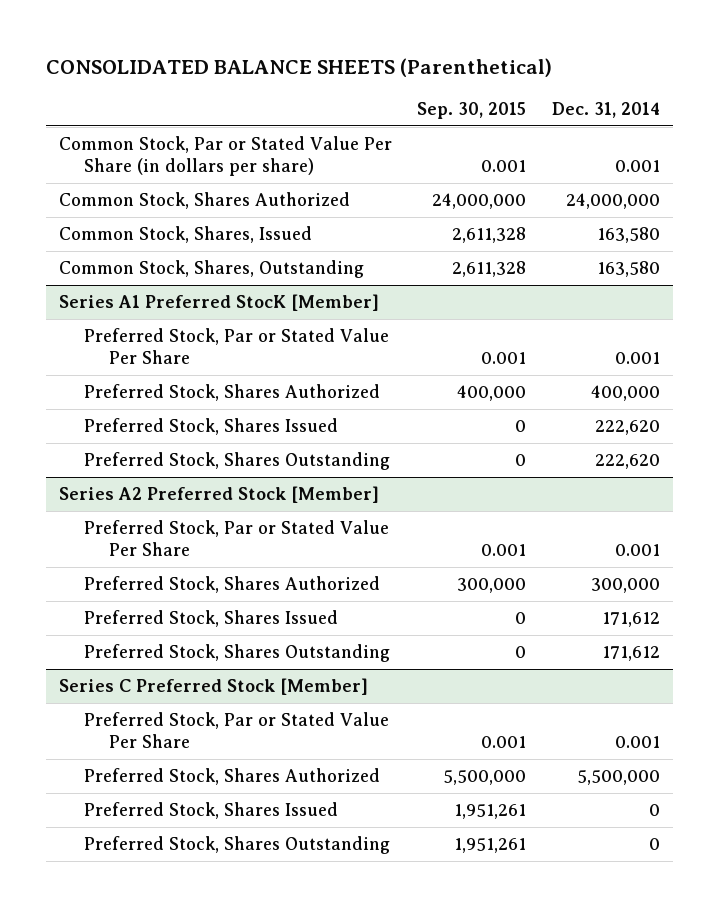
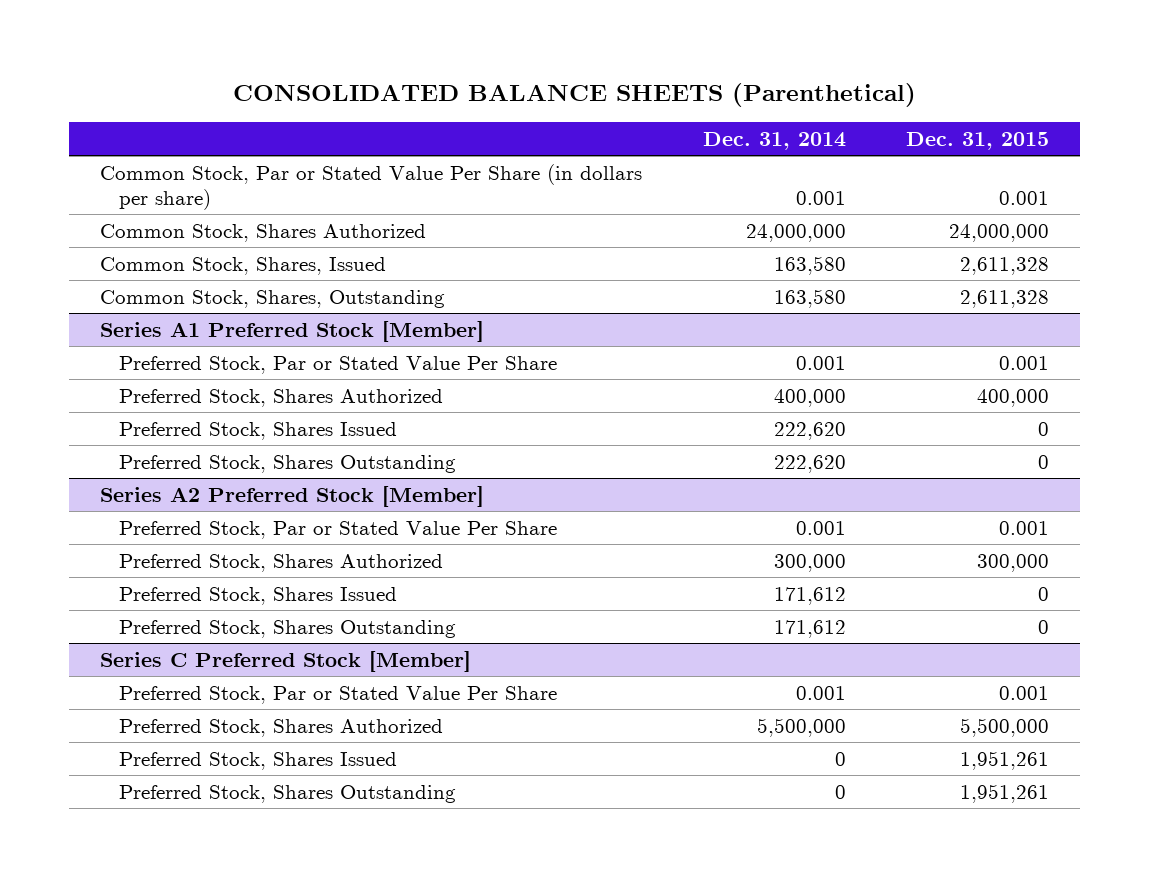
[417,102,527,120] Sep. 30, 2015 -> none
none -> [906,131,1050,150] Dec. 31, 2015
[58,294,379,312] Series A1 Preferred StocK [Member] -> [99,320,484,342] Series A1 Preferred Stock [Member]

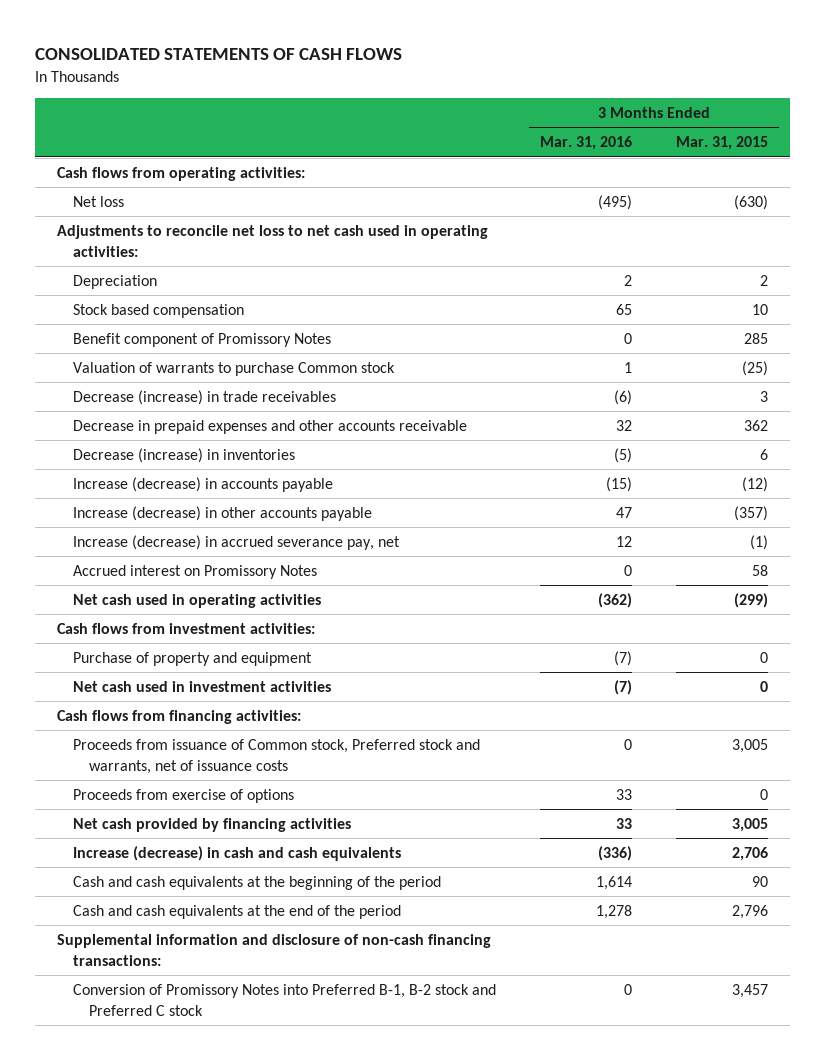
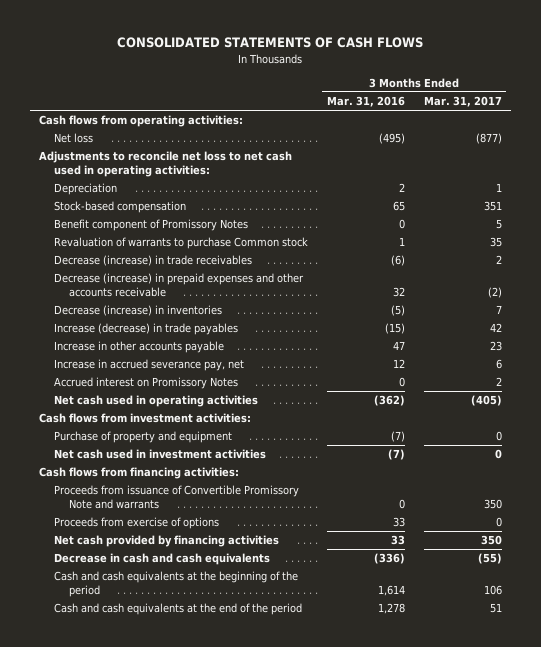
[676,136,769,151] Mar. 31, 2015 -> none
none -> [423,96,502,108] Mar. 31, 2017
[73,303,245,318] Stock based compensation -> [54,201,187,214] Stock-based compensation
[73,361,396,376] Valuation of warrants to purchase Common stock -> [54,237,309,250] Revaluation of warrants to purchase Common stock
[73,419,468,434] Decrease in prepaid expenses and other accounts receivable -> [54,273,305,298] Decrease (increase) in prepaid expenses and other accounts receivable
[73,476,334,492] Increase (decrease) in accounts payable -> none
none -> [54,323,239,336] Increase (decrease) in trade payables
[73,505,373,521] Increase (decrease) in other accounts payable -> [54,341,225,354] Increase in other accounts payable
[73,534,401,550] Increase (decrease) in accrued severance pay, net -> [54,359,245,372] Increase in accrued severance pay, net
[73,738,481,774] Proceeds from issuance of Common stock, Preferred stock and warrants, net of issuance costs -> [54,485,300,510] Proceeds from issuance of Convertible Promissory Note and warrants
[73,845,402,861] Increase (decrease) in cash and cash equivalents -> [54,553,271,566] Decrease in cash and cash equivalents
[57,933,492,966] Supplemental information and disclosure of non-cash financing transactions: -> none
[73,983,497,1016] Conversion of Promissory Notes into Preferred B-1, B-2 stock and Preferred C stock -> none

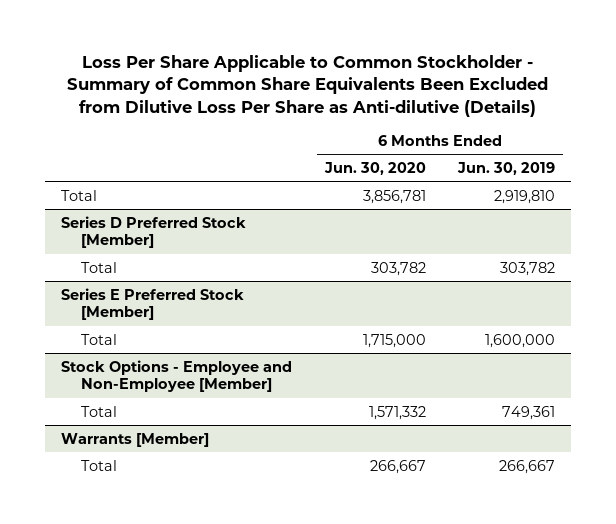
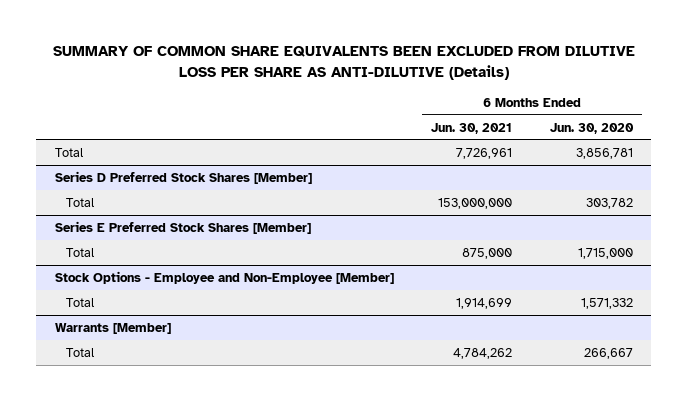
[67,54,549,117] Loss Per Share Applicable to Common Stockholder - Summary of Common Share Equivalents Been Excluded from Dilutive Loss Per Share as Anti-dilutive (Details) -> [52,46,635,81] SUMMARY OF COMMON SHARE EQUIVALENTS BEEN EXCLUDED FROM DILUTIVE LOSS PER SHARE AS ANTI-DILUTIVE (Details)
[456,161,555,175] Jun. 30, 2019 -> none
none -> [431,122,513,134] Jun. 30, 2021
[61,215,247,249] Series D Preferred Stock [Member] -> [54,170,312,184] Series D Preferred Stock Shares [Member]
[61,287,245,321] Series E Preferred Stock [Member] -> [54,220,311,234] Series E Preferred Stock Shares [Member]

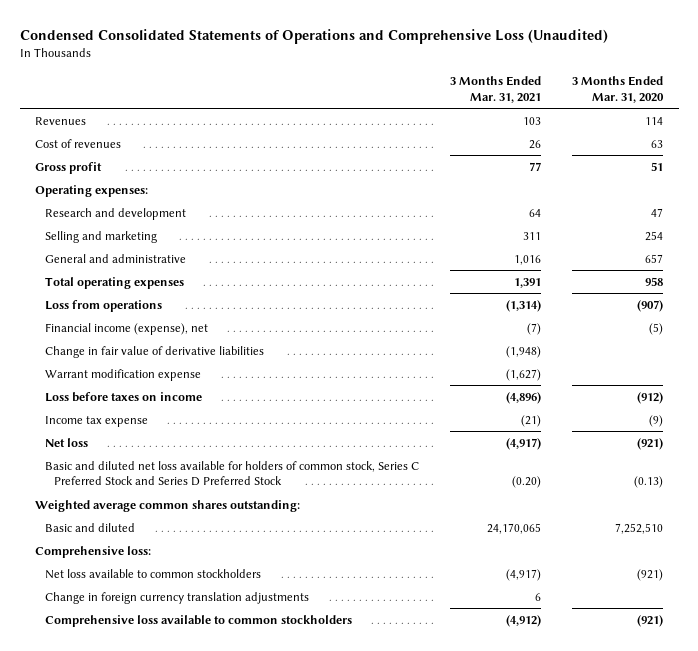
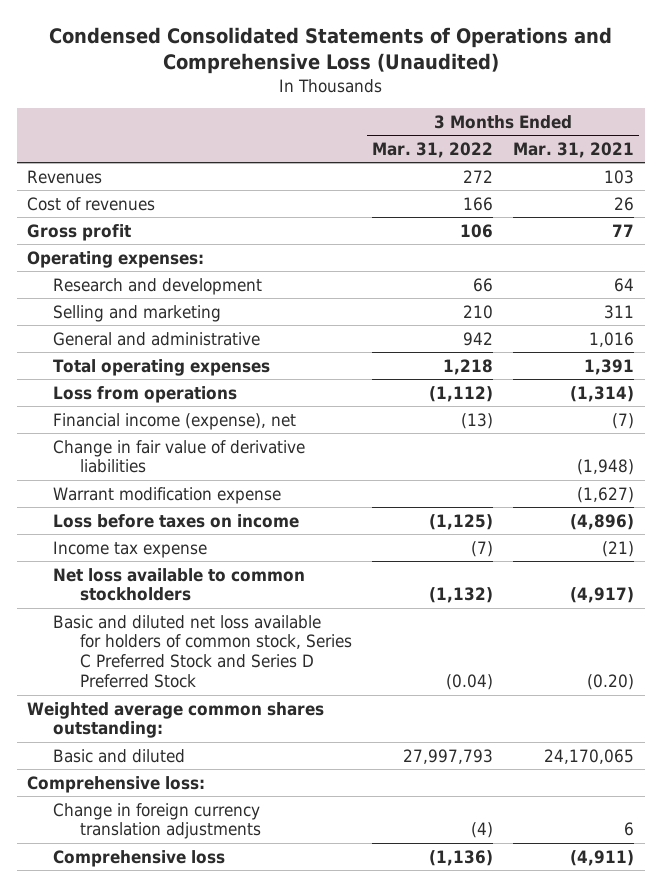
[572,76,665,103] 3 Months Ended Mar. 31, 2020 -> none
none -> [371,141,493,158] Mar. 31, 2022
[44,437,88,447] Net loss -> none
[44,568,261,579] Net loss available to common stockholders -> [53,567,306,602] Net loss available to common stockholders
[44,614,352,627] Comprehensive loss available to common stockholders -> [53,849,226,867] Comprehensive loss
[505,614,541,627] (4,912) -> [570,849,635,866] (4,911)

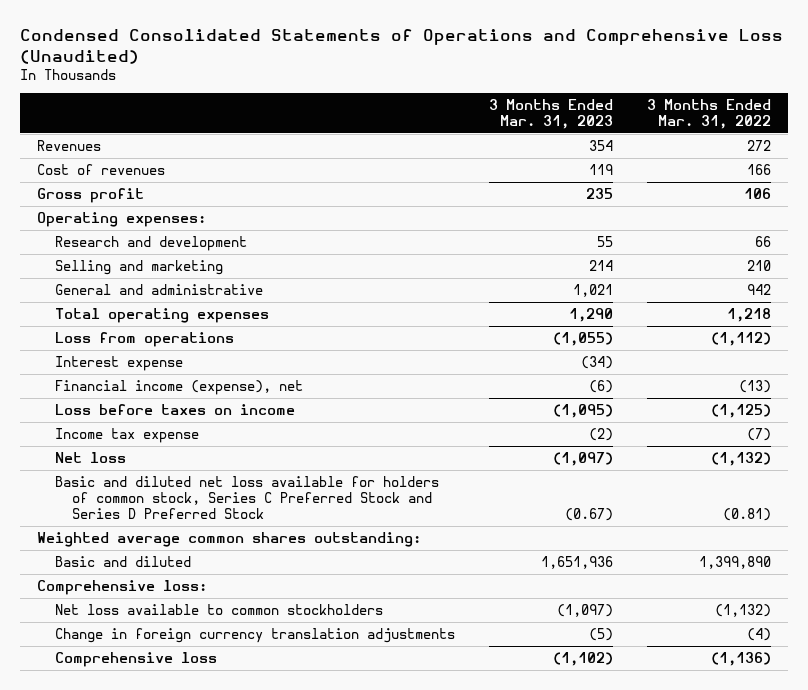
[513,141,635,158] Mar. 31, 2021 -> none
none -> [488,98,613,129] 3 Months Ended Mar. 31, 2023
none -> [54,355,183,371] Interest expense
[53,439,306,474] Change in fair value of derivative liabilities -> none
[53,486,282,504] Warrant modification expense -> none
none -> [54,451,126,463] Net loss
[445,674,493,691] (0.04) -> [722,507,771,521] (0.81)
[402,748,493,764] 27,997,793 -> [698,555,771,569] 1,399,890
[53,567,306,602] Net loss available to common stockholders -> [54,603,383,615] Net loss available to common stockholders

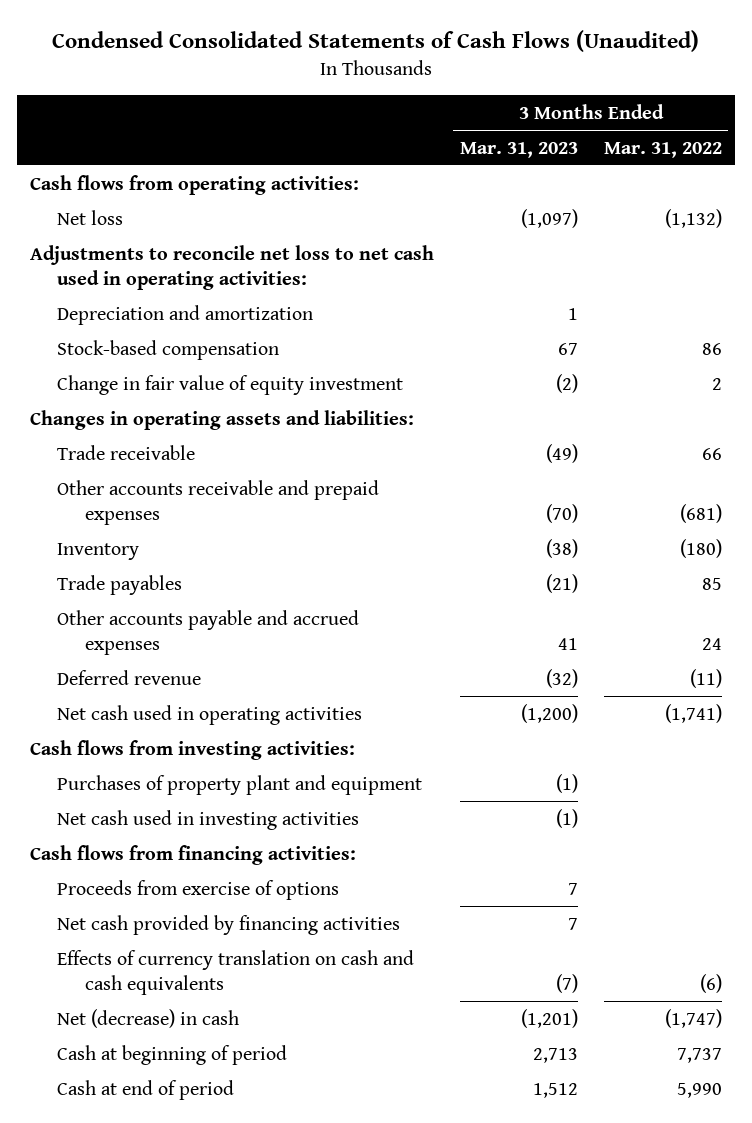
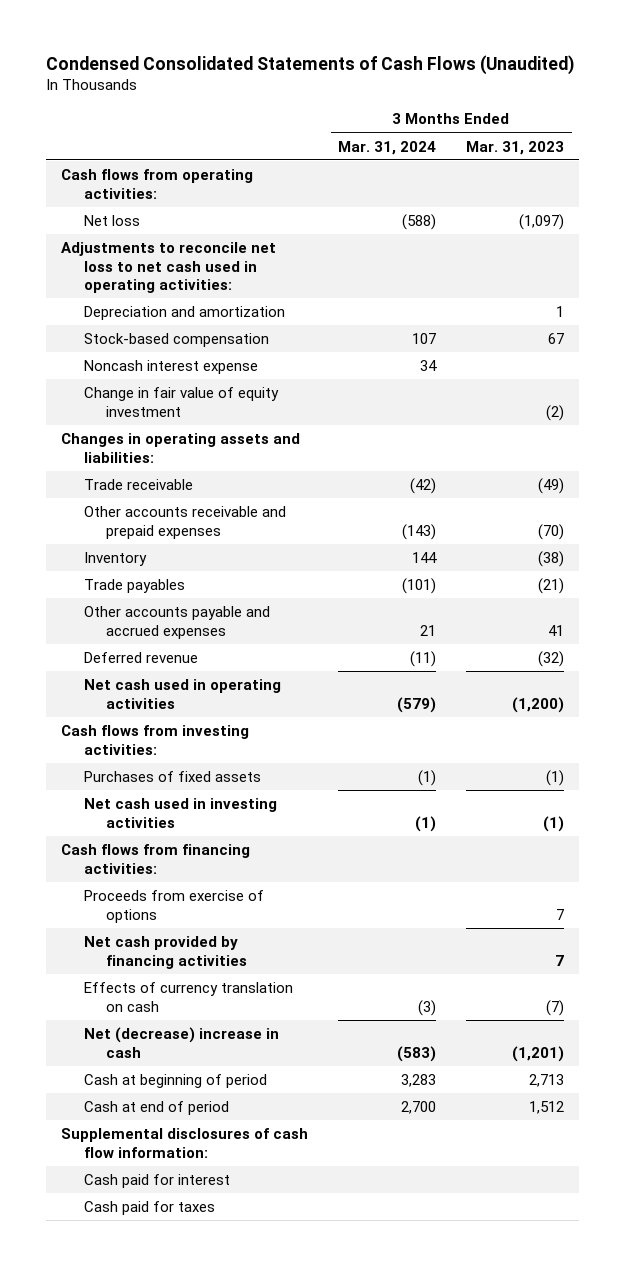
[603,141,722,158] Mar. 31, 2022 -> none
none -> [338,140,437,155] Mar. 31, 2024
none -> [83,360,258,375] Noncash interest expense
[57,774,423,795] Purchases of property plant and equipment -> [83,771,261,783] Purchases of fixed assets
[57,949,415,996] Effects of currency translation on cash and cash equivalents -> [83,982,293,1012] Effects of currency translation on cash
[57,1008,240,1028] Net (decrease) in cash -> [83,1027,279,1058] Net (decrease) increase in cash
none -> [61,1128,309,1158] Supplemental disclosures of cash flow information:
none -> [83,1174,230,1189] Cash paid for interest
none -> [83,1201,215,1216] Cash paid for taxes

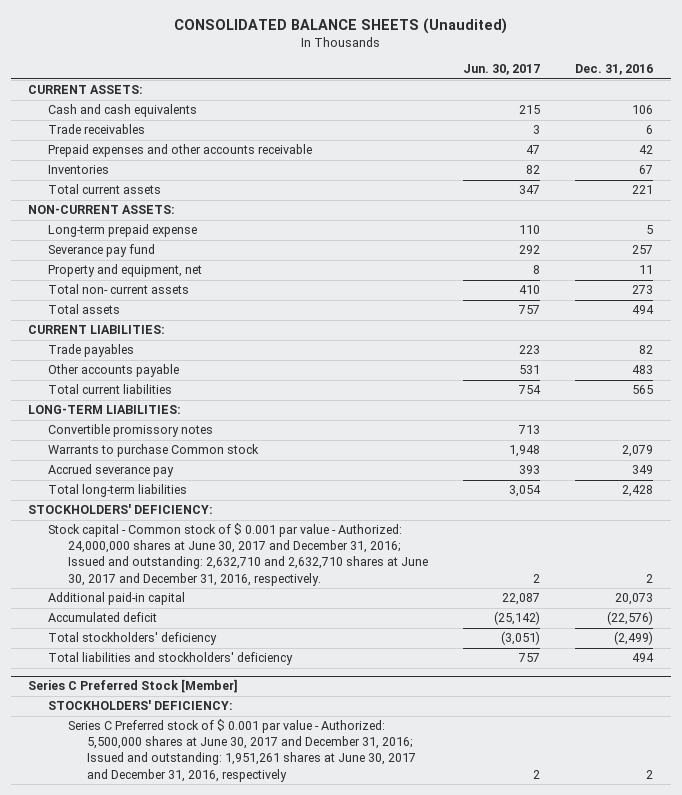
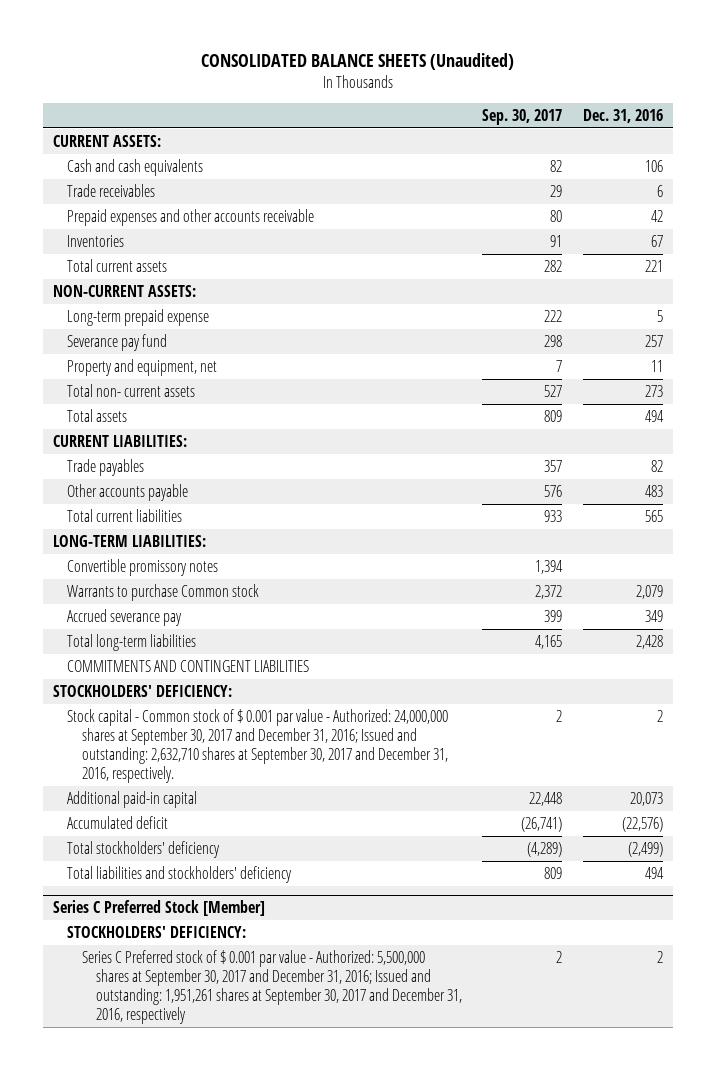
[463,64,541,76] Jun. 30, 2017 -> none
none -> [482,108,563,125] Sep. 30, 2017
none -> [67,659,310,672] COMMITMENTS AND CONTINGENT LIABILITIES
[47,523,428,586] Stock capital - Common stock of $ 0.001 par value - Authorized: 24,000,000 shares at June 30, 2017 and December 31, 2016; Issued and outstanding: 2,632,710 and 2,632,710 shares at June 30, 2017 and December 31, 2016, respectively. -> [67,708,449,784] Stock capital - Common stock of $ 0.001 par value - Authorized: 24,000,000 shares at September 30, 2017 and December 31, 2016; Issued and outstanding: 2,632,710 shares at September 30, 2017 and December 31, 2016, respectively.
[67,719,417,782] Series C Preferred stock of $ 0.001 par value - Authorized: 5,500,000 shares at June 30, 2017 and December 31, 2016; Issued and outstanding: 1,951,261 shares at June 30, 2017 and December 31, 2016, respectively -> [81,949,462,1025] Series C Preferred stock of $ 0.001 par value - Authorized: 5,500,000 shares at September 30, 2017 and December 31, 2016; Issued and outstanding: 1,951,261 shares at September 30, 2017 and December 31, 2016, respectively

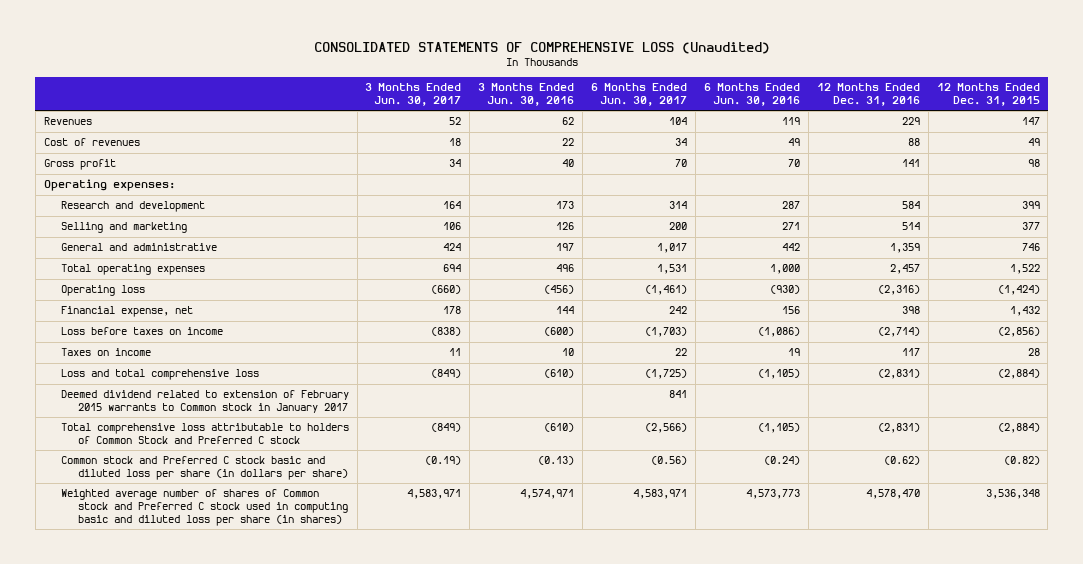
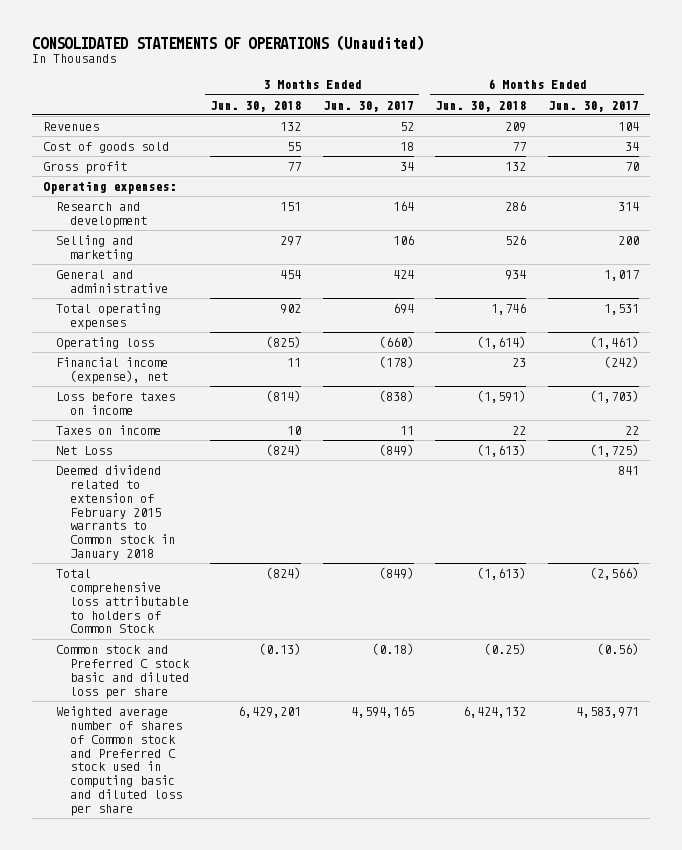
[313,41,770,54] CONSOLIDATED STATEMENTS OF COMPREHENSIVE LOSS (Unaudited) -> [32,34,425,51] CONSOLIDATED STATEMENTS OF OPERATIONS (Unaudited)
[478,83,575,107] 3 Months Ended Jun. 30, 2016 -> none
[703,83,800,107] 6 Months Ended Jun. 30, 2016 -> none
[816,83,920,107] 12 Months Ended Dec. 31, 2016 -> none
[936,83,1040,107] 12 Months Ended Dec. 31, 2015 -> none
none -> [210,100,302,112] Jun. 30, 2018
none -> [435,100,527,112] Jun. 30, 2018
[43,138,140,147] Cost of revenues -> [42,142,169,154] Cost of goods sold
[60,306,193,318] Financial expense, net -> [56,357,169,384] Financial income (expense), net
[443,306,462,315] 178 -> [378,356,414,369] (178)
[669,306,688,315] 242 -> [604,356,640,369] (242)
[60,369,259,381] Loss and total comprehensive loss -> [56,446,113,456] Net Loss
[60,390,349,414] Deemed dividend related to extension of February 2015 warrants to Common stock in January 2017 -> [56,465,175,560] Deemed dividend related to extension of February 2015 warrants to Common stock in January 2018
[60,423,349,445] Total comprehensive loss attributable to holders of Common Stock and Preferred C stock -> [56,569,189,634] Total comprehensive loss attributable to holders of Common Stock
[60,456,348,481] Common stock and Preferred C stock basic and diluted loss per share (in dollars per share) -> [56,645,190,699] Common stock and Preferred C stock basic and diluted loss per share
[425,456,462,466] (0.19) -> [371,643,414,656] (0.18)
[60,489,348,526] Weighted average number of shares of Common stock and Preferred C stock used in computing basic and diluted loss per share (in shares) -> [56,706,182,816] Weighted average number of shares of Common stock and Preferred C stock used in computing basic and diluted loss per share
[407,489,462,500] 4,583,971 -> [350,706,414,719] 4,594,165

